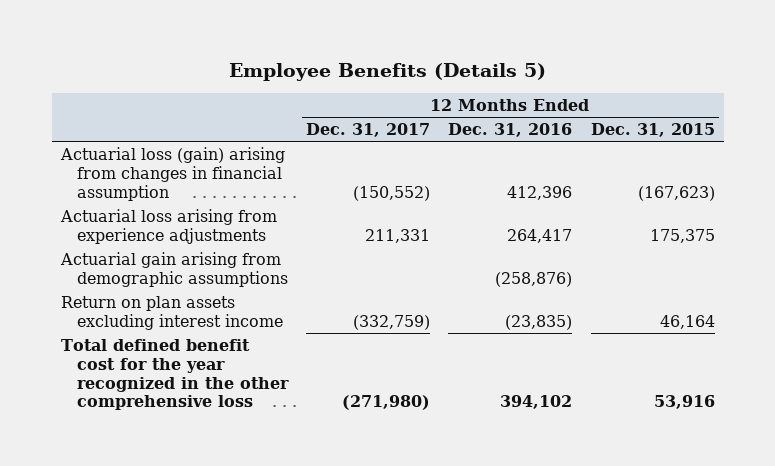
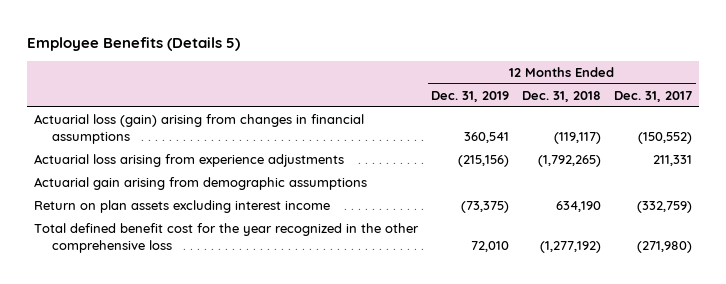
[448,123,573,138] Dec. 31, 2016 -> none
[590,123,715,138] Dec. 31, 2015 -> none
none -> [431,90,510,102] Dec. 31, 2019
none -> [522,90,602,102] Dec. 31, 2018
[59,146,285,201] Actuarial loss (gain) arising from changes in financial assumption -> [33,114,364,144] Actuarial loss (gain) arising from changes in financial assumptions

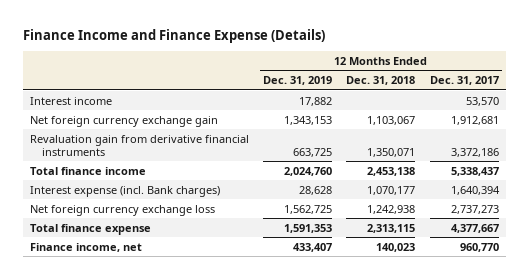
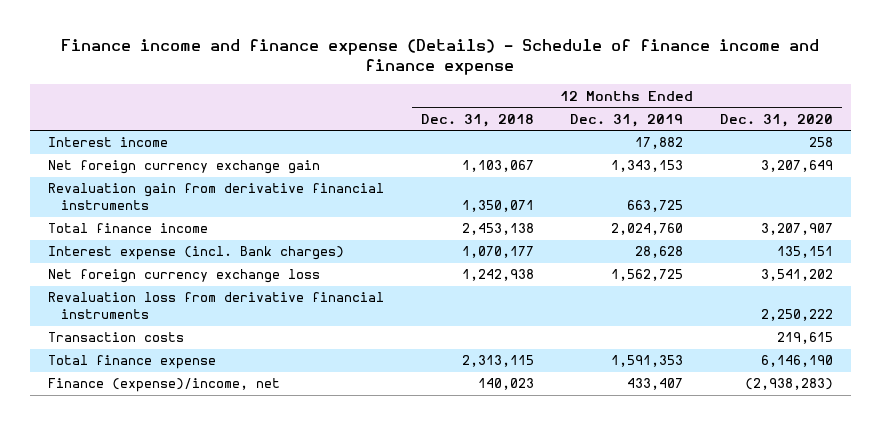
[22,29,325,44] Finance Income and Finance Expense (Details) -> [61,38,820,76] Finance income and finance expense (Details) - Schedule of finance income and finance expense
[429,76,499,86] Dec. 31, 2017 -> none
none -> [719,113,833,127] Dec. 31, 2020
none -> [48,292,385,320] Revaluation loss from derivative financial instruments
none -> [48,332,185,343] Transaction costs
[29,242,142,252] Finance income, net -> [48,378,281,393] Finance (expense)/income, net

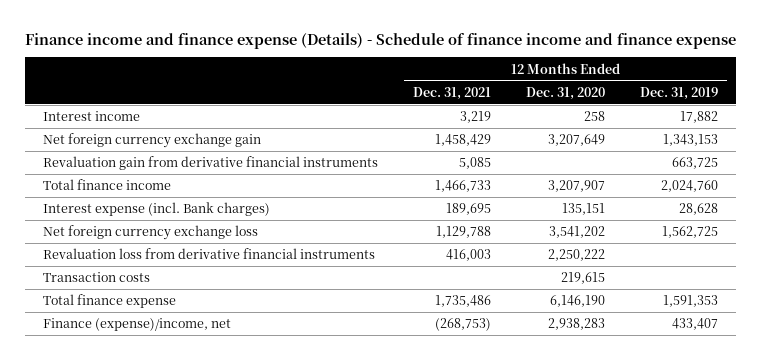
[420,113,534,127] Dec. 31, 2018 -> none
none -> [412,86,491,100] Dec. 31, 2021
[744,378,833,391] (2,938,283) -> [548,318,606,331] 2,938,283

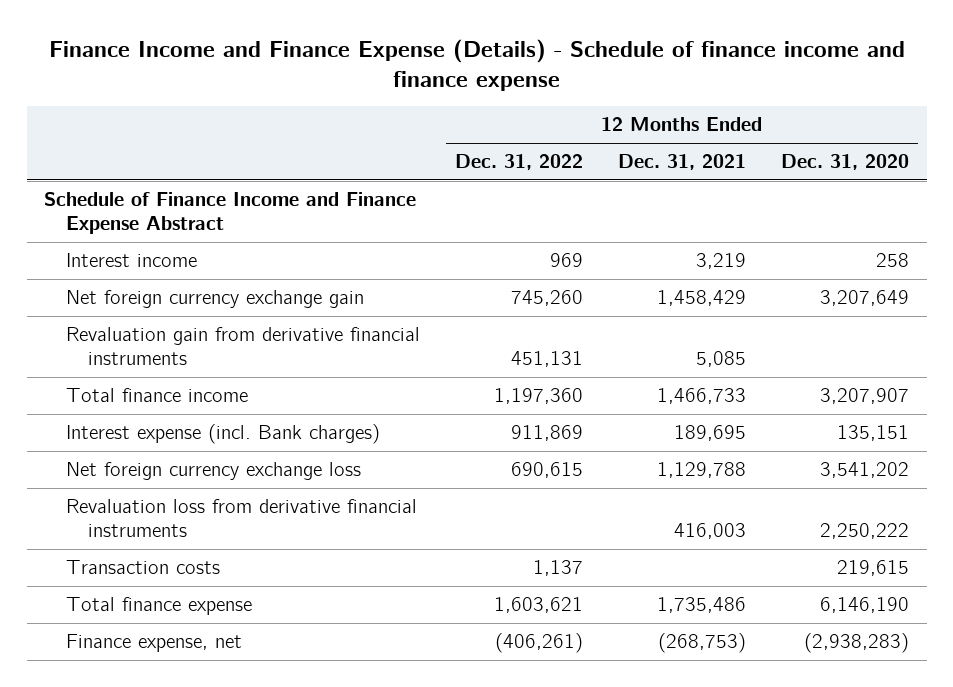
[24,32,736,49] Finance income and finance expense (Details) - Schedule of finance income and finance expense -> [48,38,905,92] Finance Income and Finance Expense (Details) - Schedule of finance income and finance expense
[640,86,719,100] Dec. 31, 2019 -> none
none -> [455,154,584,171] Dec. 31, 2022
none -> [44,192,417,235] Schedule of Finance Income and Finance Expense Abstract
[42,318,231,332] Finance (expense)/income, net -> [66,634,243,653] Finance expense, net
[548,318,606,331] 2,938,283 -> [804,633,910,654] (2,938,283)

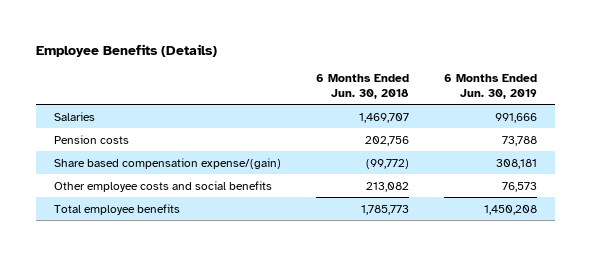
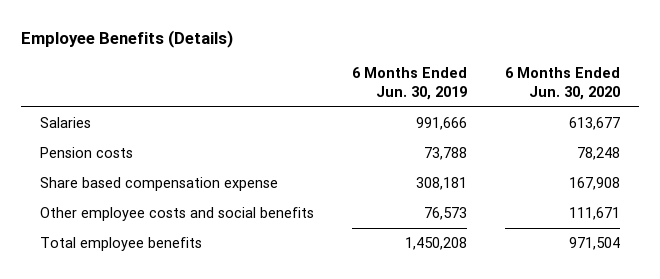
[315,74,409,99] 6 Months Ended Jun. 30, 2018 -> none
none -> [504,67,620,100] 6 Months Ended Jun. 30, 2020
[53,157,281,169] Share based compensation expense/(gain) -> [40,176,279,191] Share based compensation expense

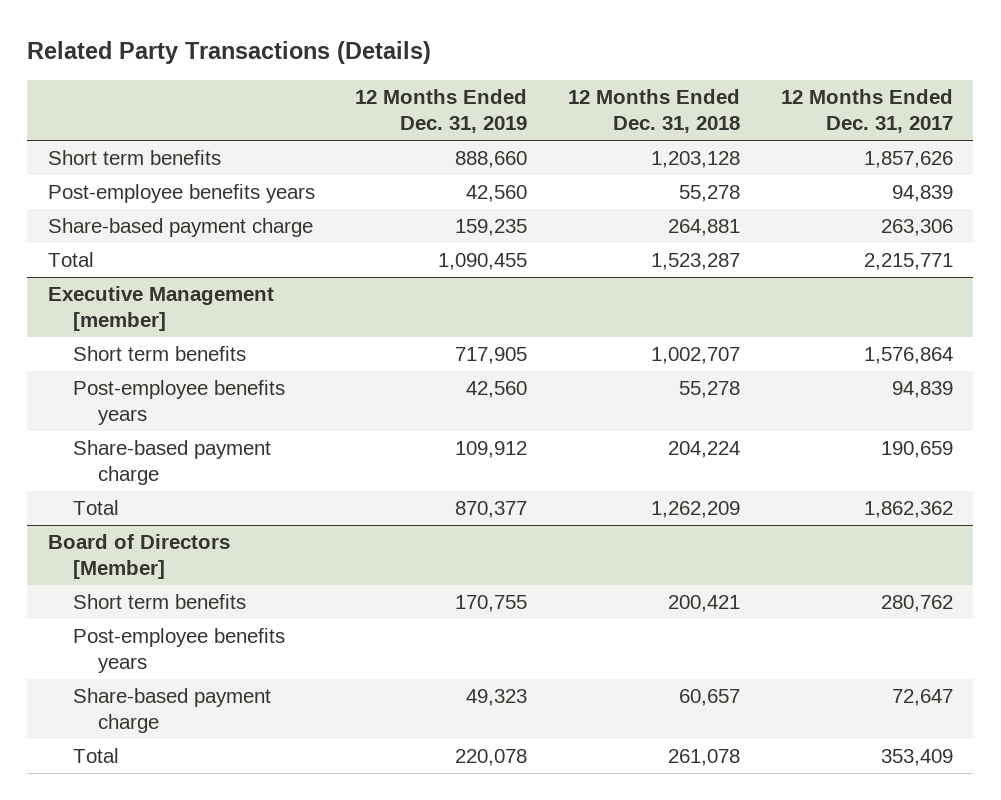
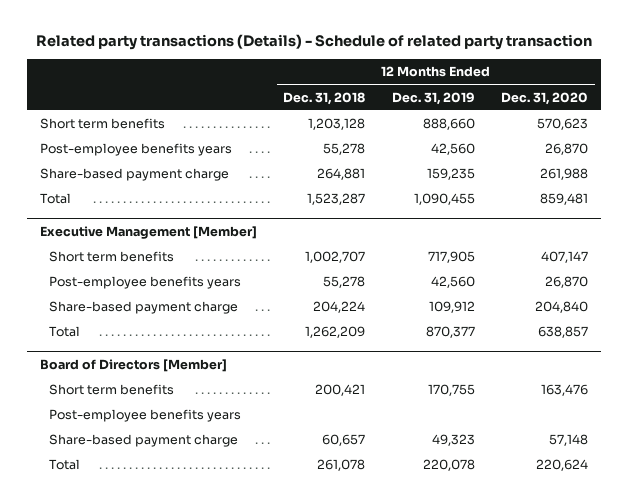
[27,41,432,65] Related Party Transactions (Details) -> [35,34,592,51] Related party transactions (Details) - Schedule of related party transaction
[780,89,953,134] 12 Months Ended Dec. 31, 2017 -> none
none -> [500,91,588,105] Dec. 31, 2020
[47,286,274,332] Executive Management [member] -> [39,226,257,240] Executive Management [Member]

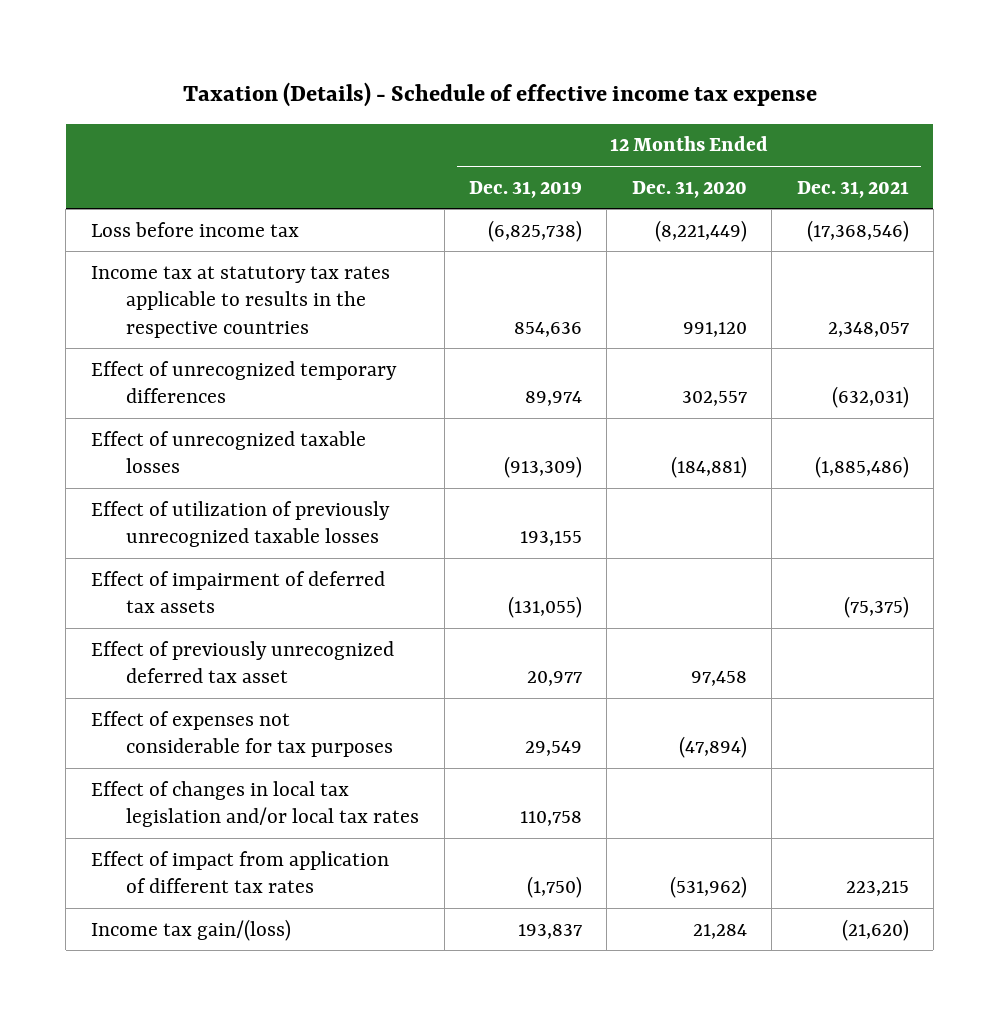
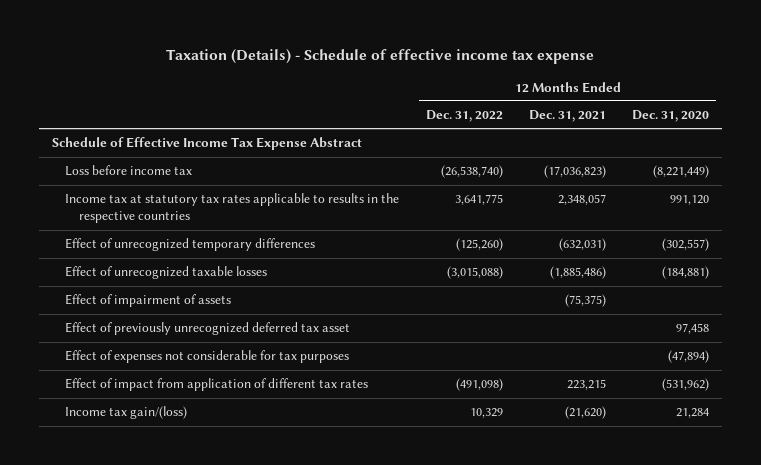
[469,180,583,198] Dec. 31, 2019 -> none
none -> [425,110,503,123] Dec. 31, 2022
none -> [51,137,362,151] Schedule of Effective Income Tax Expense Abstract
[806,219,909,242] (17,368,546) -> [544,165,607,179] (17,036,823)
[681,391,747,407] 302,557 -> [662,238,710,252] (302,557)
[90,500,390,548] Effect of utilization of previously unrecognized taxable losses -> none
[90,570,385,614] Effect of impairment of deferred tax assets -> [65,294,232,308] Effect of impairment of assets
[90,780,420,828] Effect of changes in local tax legislation and/or local tax rates -> none

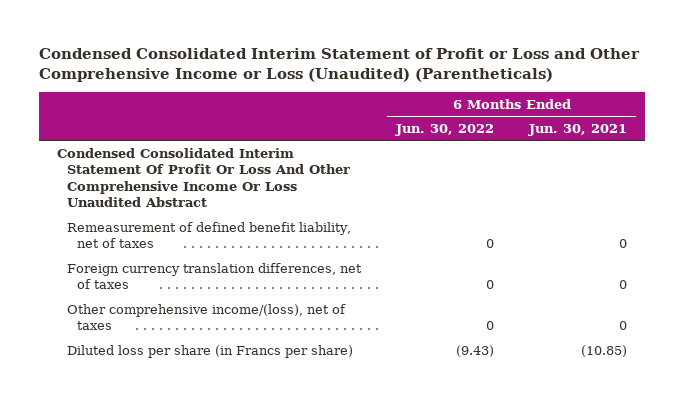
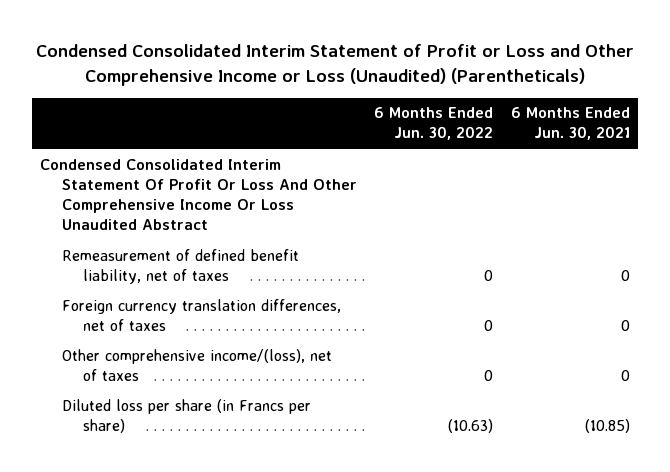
[456,344,495,357] (9.43) -> [448,418,494,433] (10.63)

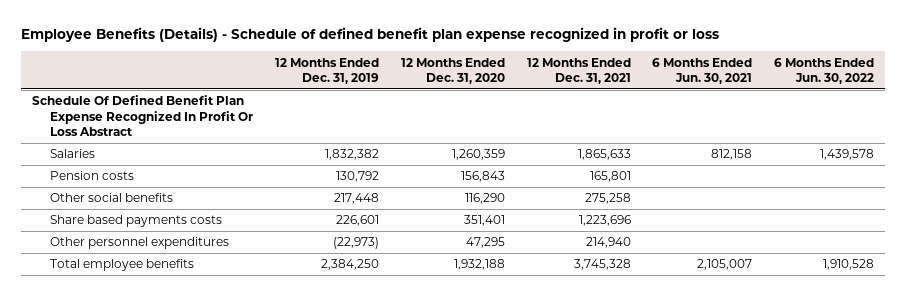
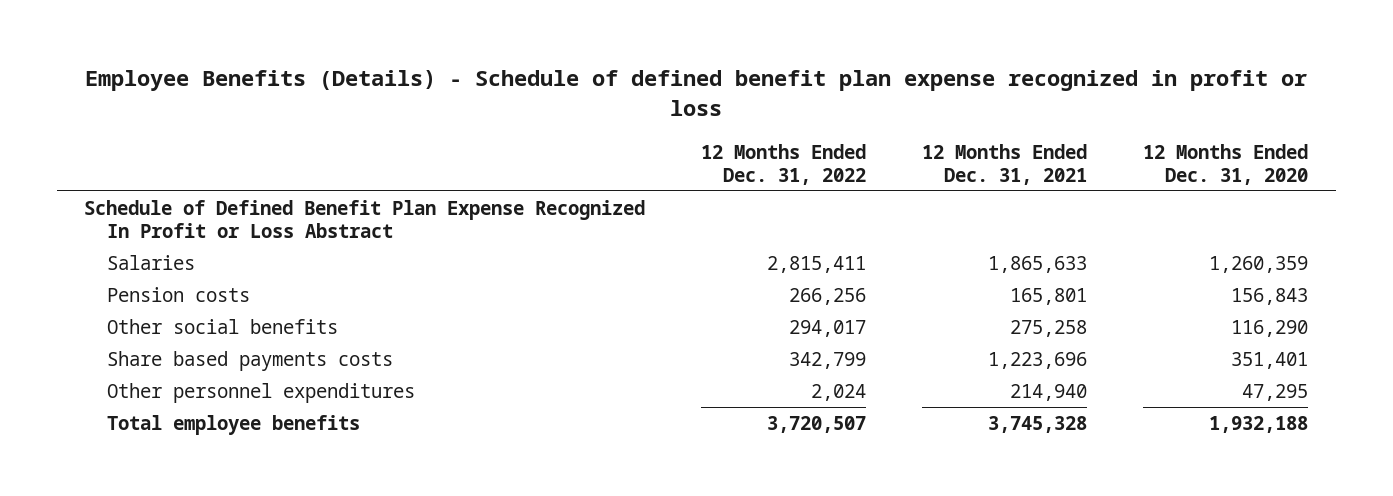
[275,57,380,84] 12 Months Ended Dec. 31, 2019 -> none
[652,57,753,84] 6 Months Ended Jun. 30, 2021 -> none
[774,57,875,84] 6 Months Ended Jun. 30, 2022 -> none
none -> [701,143,867,185] 12 Months Ended Dec. 31, 2022
[32,95,254,136] Schedule Of Defined Benefit Plan Expense Recognized In Profit Or Loss Abstract -> [84,200,646,239] Schedule of Defined Benefit Plan Expense Recognized In Profit or Loss Abstract

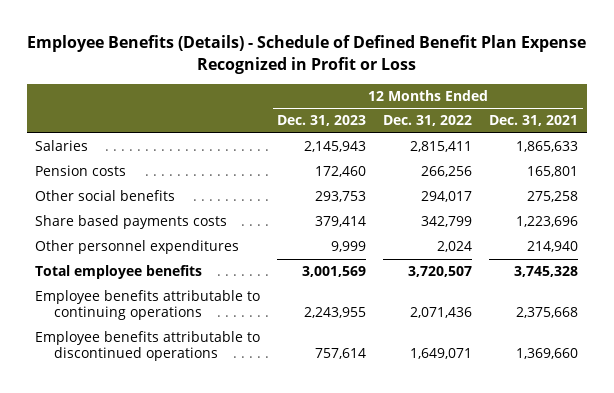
[85,70,1308,117] Employee Benefits (Details) - Schedule of defined benefit plan expense recognized in profit or loss -> [26,35,586,74] Employee Benefits (Details) - Schedule of Defined Benefit Plan Expense Recognized in Profit or Loss
[1143,143,1309,185] 12 Months Ended Dec. 31, 2020 -> none
none -> [277,115,367,127] Dec. 31, 2023
[84,200,646,239] Schedule of Defined Benefit Plan Expense Recognized In Profit or Loss Abstract -> none
none -> [35,290,261,321] Employee benefits attributable to continuing operations
none -> [35,331,261,362] Employee benefits attributable to discontinued operations

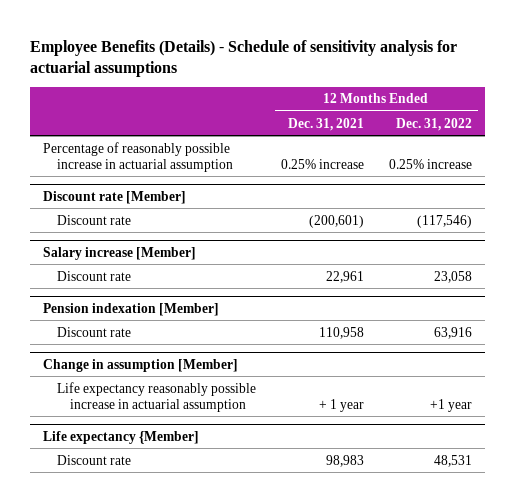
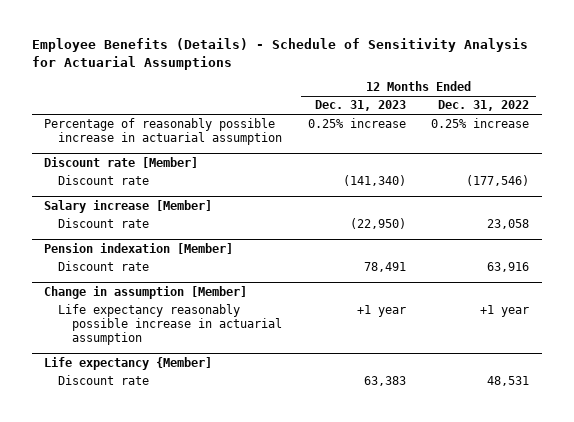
[30,39,458,78] Employee Benefits (Details) - Schedule of sensitivity analysis for actuarial assumptions -> [31,38,528,70] Employee Benefits (Details) - Schedule of Sensitivity Analysis for Actuarial Assumptions
[287,117,364,131] Dec. 31, 2021 -> none
none -> [314,100,406,112] Dec. 31, 2023
[417,214,473,228] (117,546) -> [466,175,530,187] (177,546)

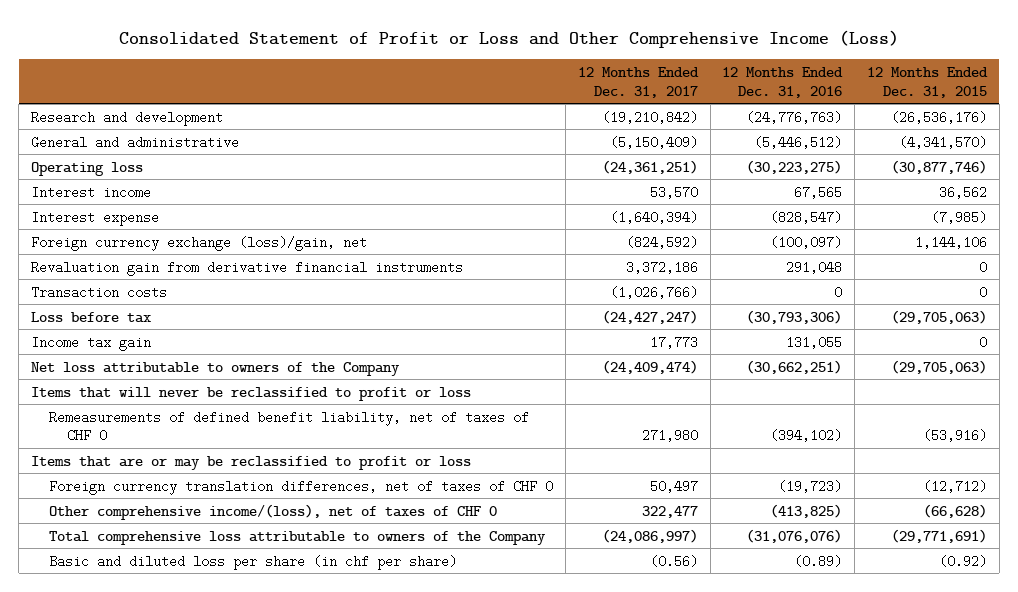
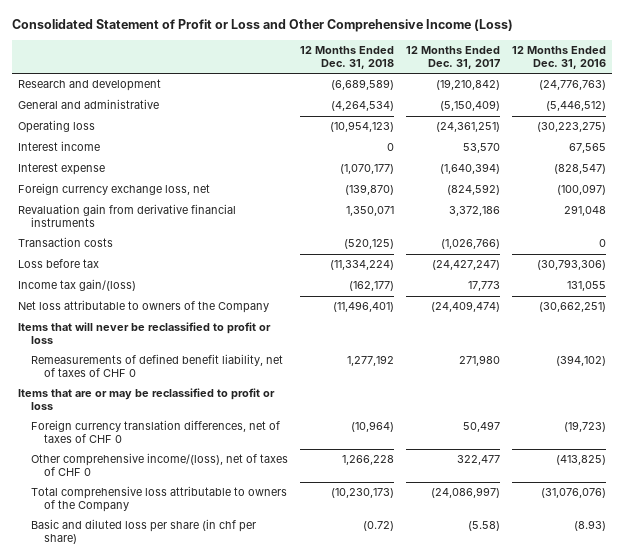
[867,67,989,98] 12 Months Ended Dec. 31, 2015 -> none
none -> [300,46,395,70] 12 Months Ended Dec. 31, 2018
[31,235,368,251] Foreign currency exchange (loss)/gain, net -> [17,183,210,196] Foreign currency exchange loss, net
[31,335,152,351] Income tax gain -> [17,279,136,292] Income tax gain/(loss)
[649,554,698,568] (0.56) -> [468,521,501,532] (5.58)
[794,554,843,568] (0.89) -> [574,520,607,532] (8.93)

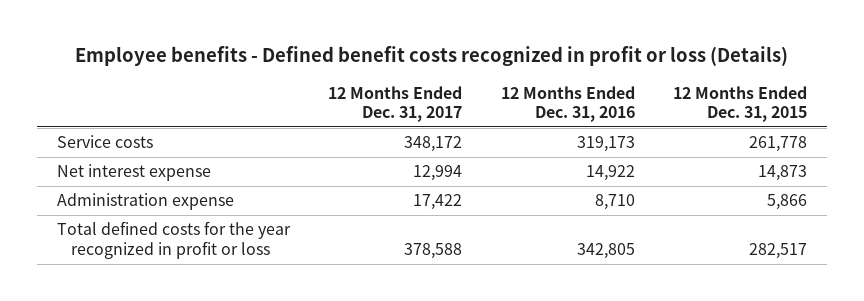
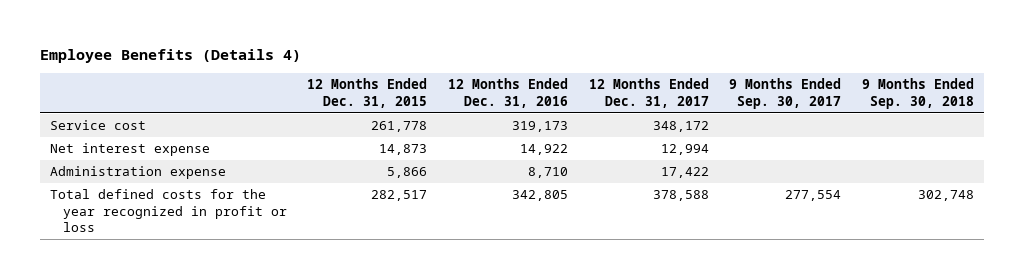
[75,46,789,67] Employee benefits - Defined benefit costs recognized in profit or loss (Details) -> [39,48,301,63] Employee Benefits (Details 4)
none -> [729,78,842,109] 9 Months Ended Sep. 30, 2017
none -> [861,78,974,109] 9 Months Ended Sep. 30, 2018
[56,135,153,149] Service costs -> [50,120,147,131] Service cost

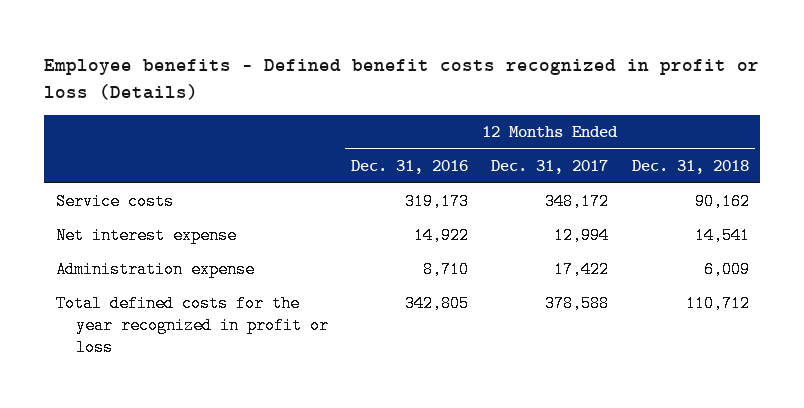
[39,48,301,63] Employee Benefits (Details 4) -> [44,58,760,100] Employee benefits - Defined benefit costs recognized in profit or loss (Details)
[307,78,428,108] 12 Months Ended Dec. 31, 2015 -> none
[729,78,842,109] 9 Months Ended Sep. 30, 2017 -> none
[861,78,974,109] 9 Months Ended Sep. 30, 2018 -> none
none -> [631,160,749,175] Dec. 31, 2018
[50,120,147,131] Service cost -> [55,193,174,211] Service costs

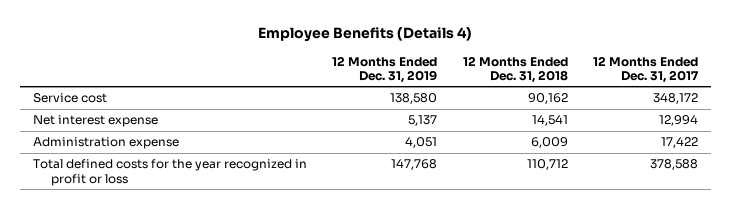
[44,58,760,100] Employee benefits - Defined benefit costs recognized in profit or loss (Details) -> [258,27,473,43] Employee Benefits (Details 4)
[351,160,469,175] Dec. 31, 2016 -> none
none -> [332,55,438,83] 12 Months Ended Dec. 31, 2019
[55,193,174,211] Service costs -> [32,93,107,104] Service cost

